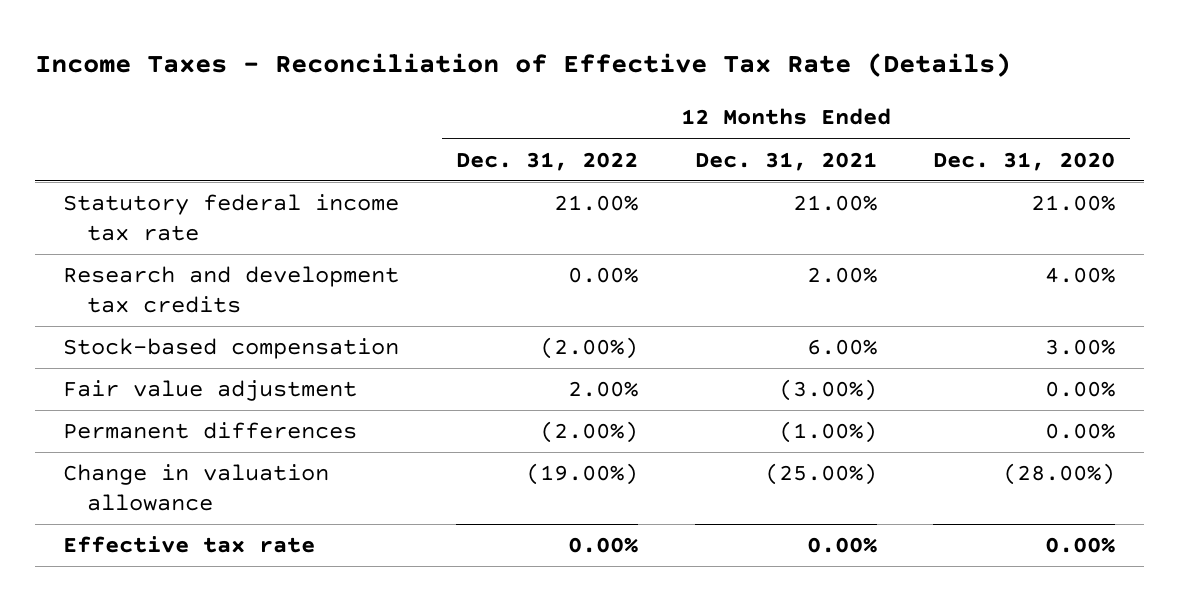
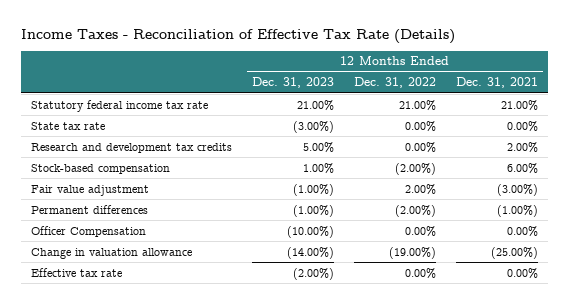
[933,151,1116,171] Dec. 31, 2020 -> none
none -> [251,77,334,89] Dec. 31, 2023
none -> [30,121,105,130] State tax rate
none -> [30,225,146,237] Officer Compensation

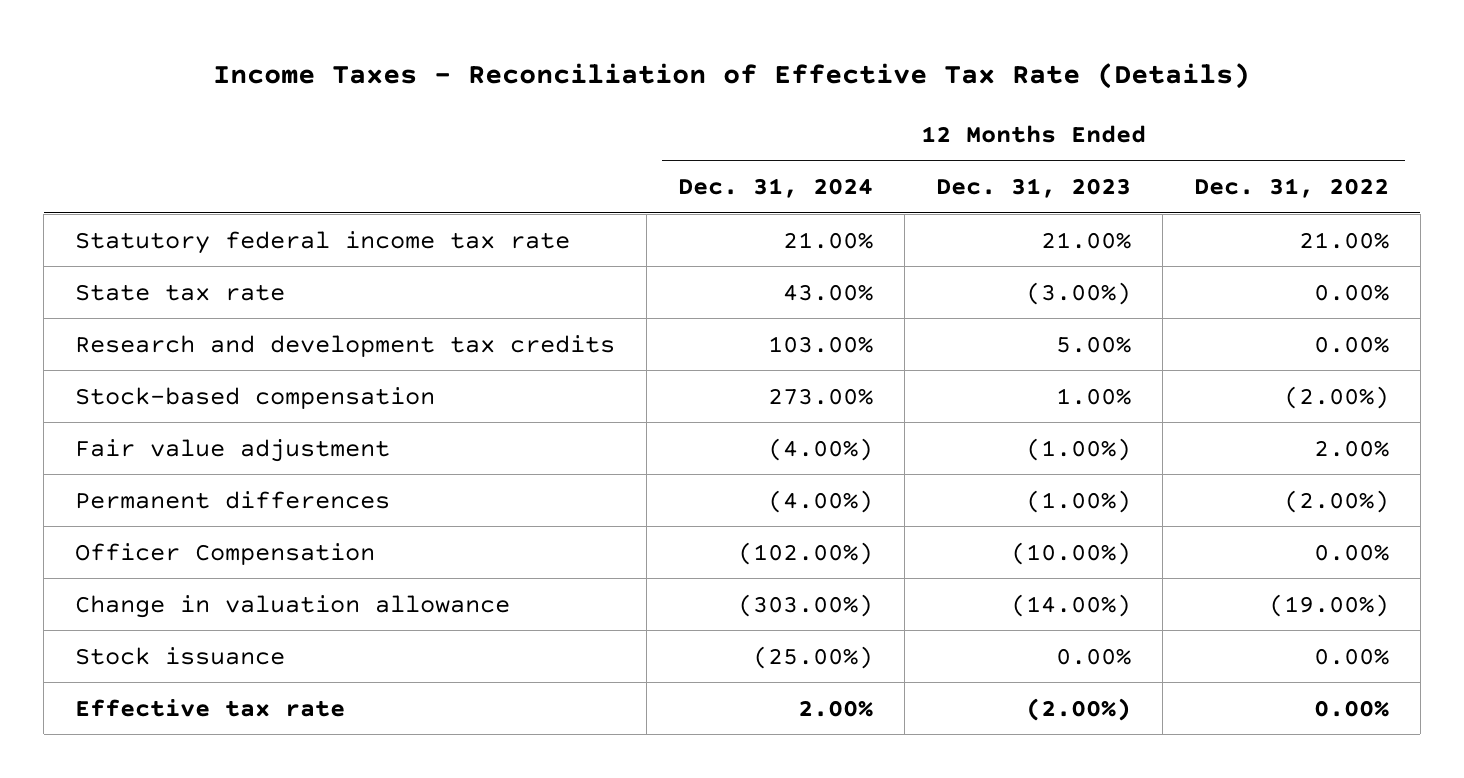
[456,77,539,89] Dec. 31, 2021 -> none
none -> [678,177,874,198] Dec. 31, 2024
none -> [75,646,286,665] Stock issuance

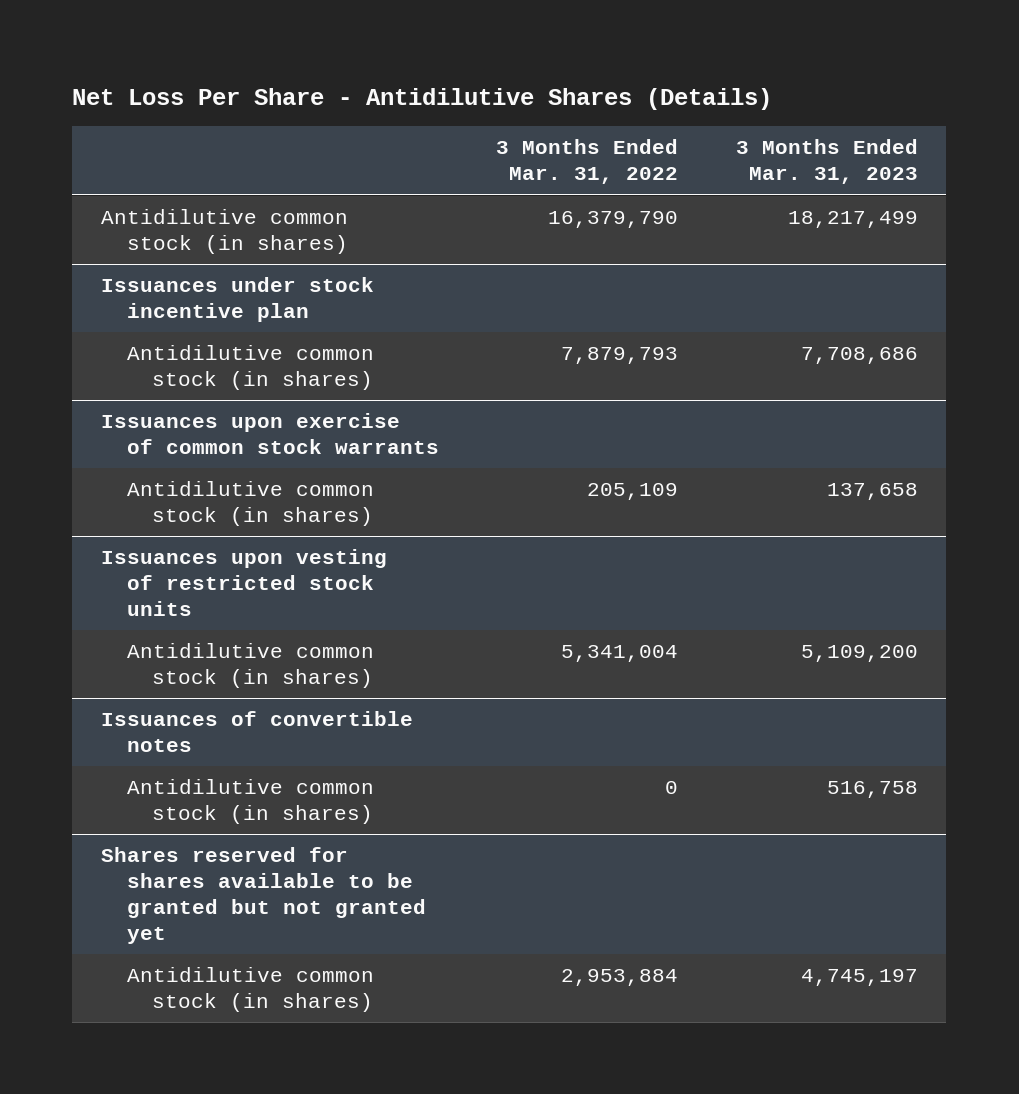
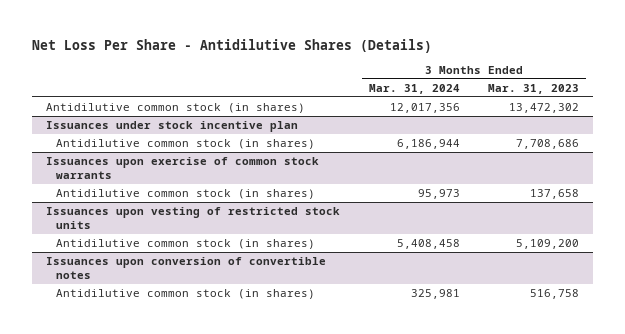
[496,139,679,185] 3 Months Ended Mar. 31, 2022 -> none
none -> [368,83,460,94] Mar. 31, 2024
[787,211,918,229] 18,217,499 -> [508,103,579,114] 13,472,302
[101,711,414,753] Issuances of convertible notes -> [46,257,327,280] Issuances upon conversion of convertible notes
[101,847,426,945] Shares reserved for shares available to be granted but not granted yet -> none
[126,967,374,1013] Antidilutive common stock (in shares) -> none

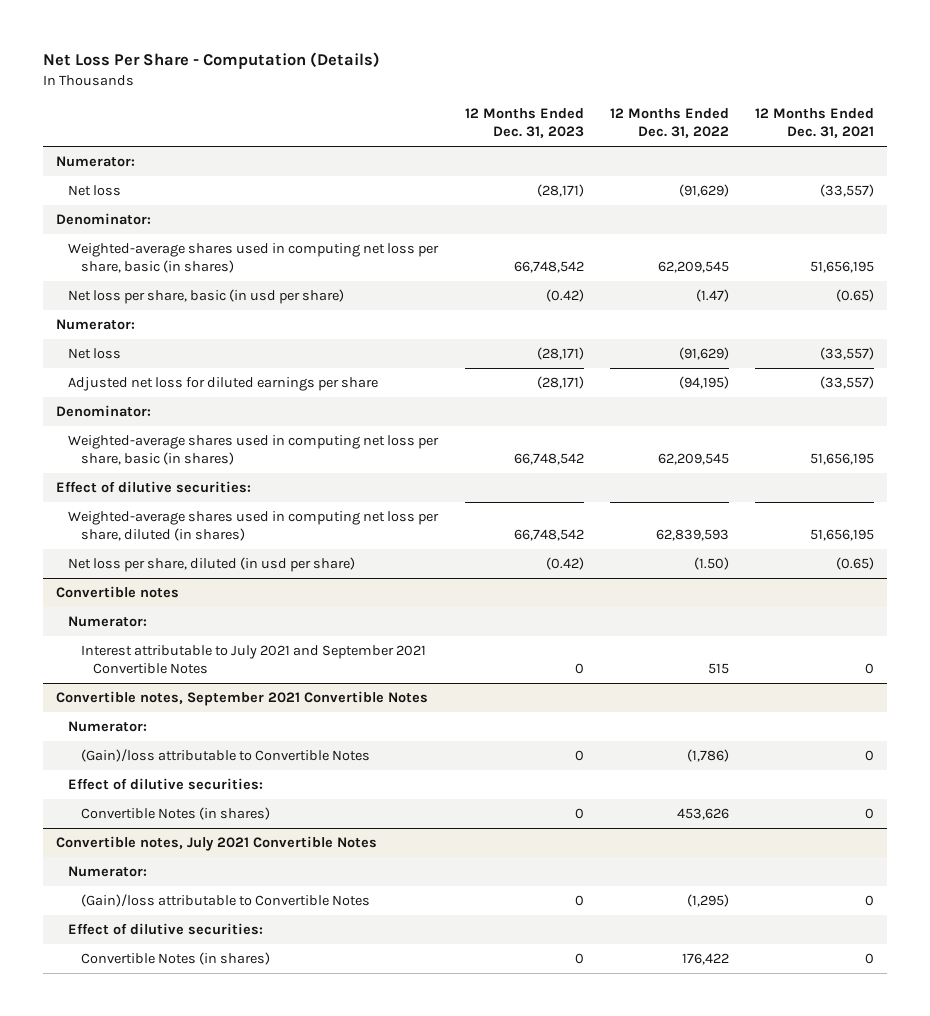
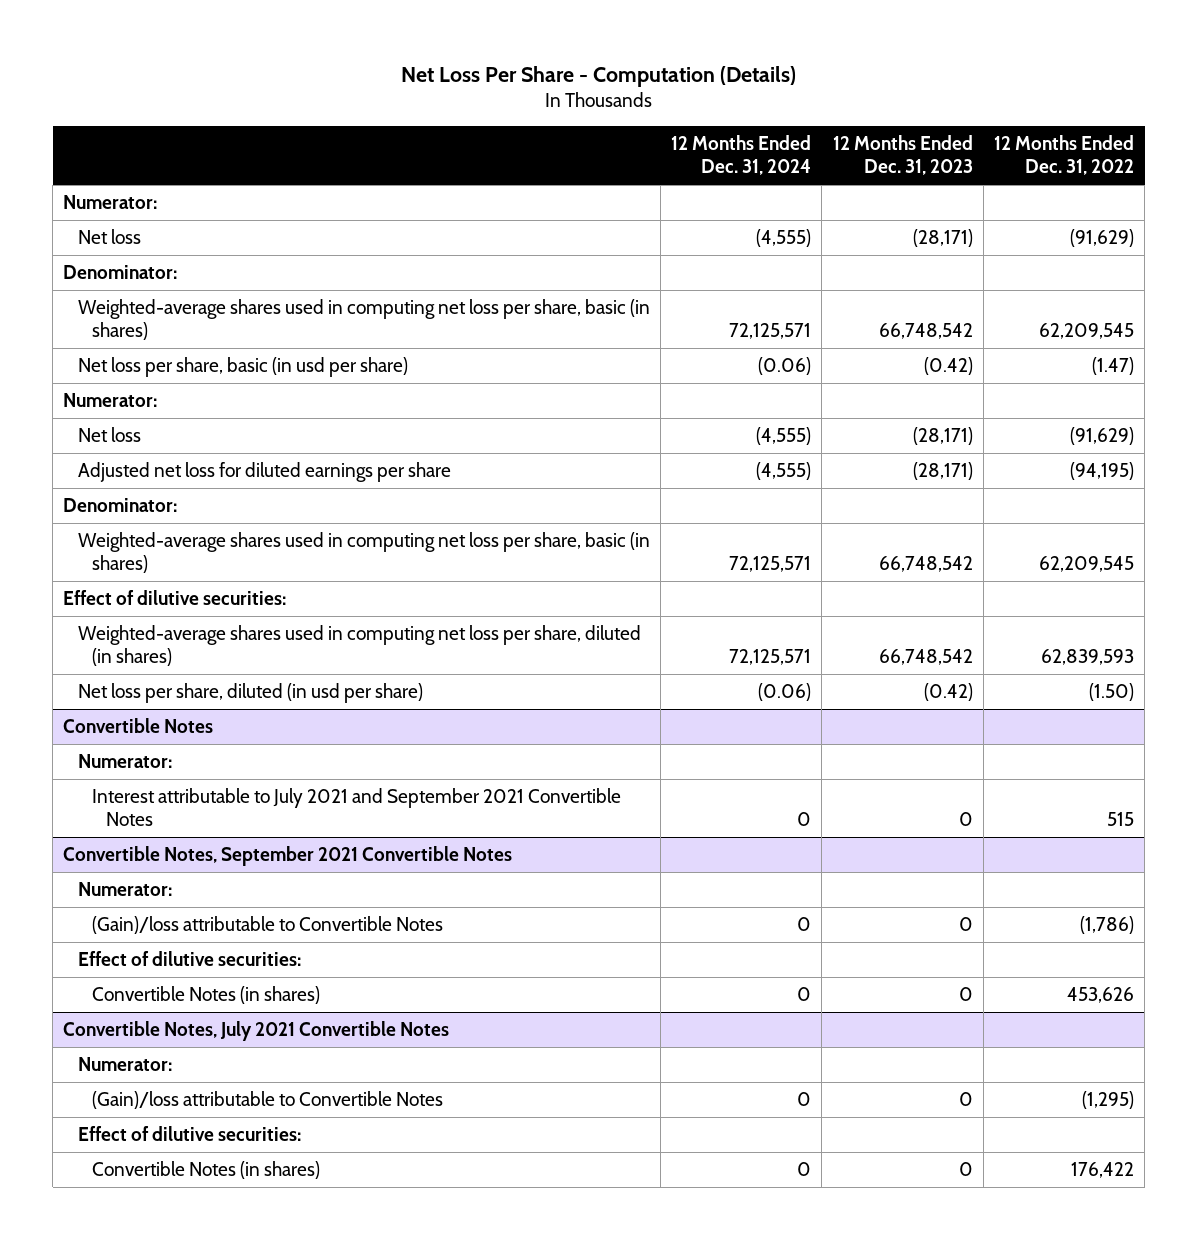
[754,108,874,139] 12 Months Ended Dec. 31, 2021 -> none
none -> [671,135,812,176] 12 Months Ended Dec. 31, 2024
[56,586,180,599] Convertible notes -> [63,717,214,733] Convertible Notes
[56,691,429,707] Convertible notes, September 2021 Convertible Notes -> [63,845,513,866] Convertible Notes, September 2021 Convertible Notes
[56,836,378,852] Convertible notes, July 2021 Convertible Notes -> [63,1020,450,1041] Convertible Notes, July 2021 Convertible Notes

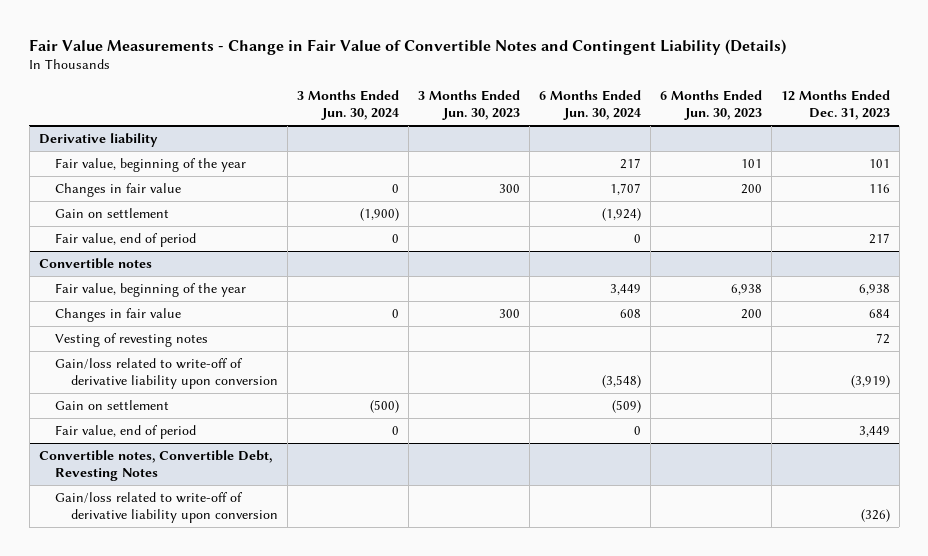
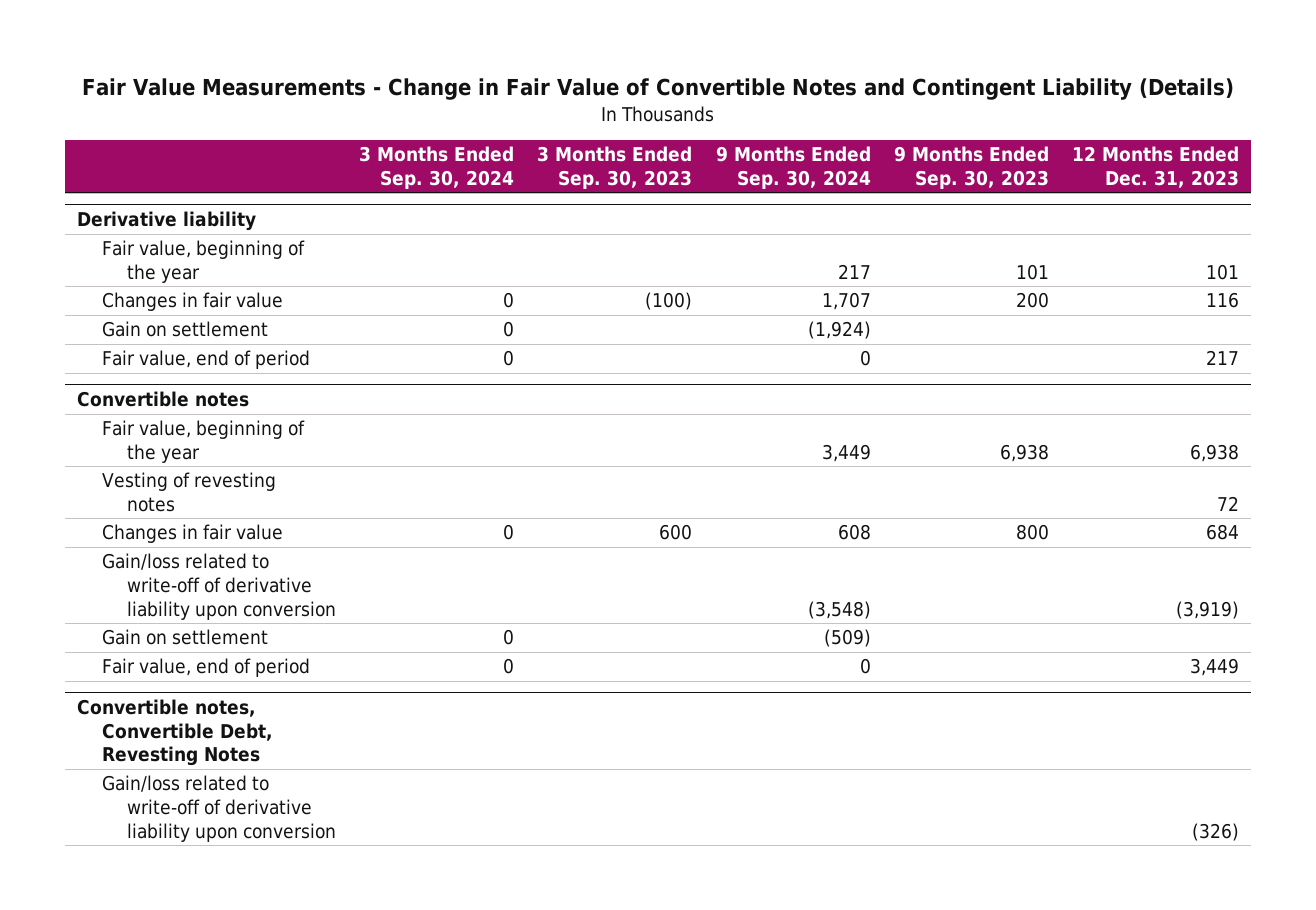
[296,90,399,121] 3 Months Ended Jun. 30, 2024 -> none
[417,90,520,121] 3 Months Ended Jun. 30, 2023 -> none
[538,90,641,121] 6 Months Ended Jun. 30, 2024 -> none
[659,90,762,121] 6 Months Ended Jun. 30, 2023 -> none
none -> [359,146,515,189] 3 Months Ended Sep. 30, 2024
none -> [537,146,693,189] 3 Months Ended Sep. 30, 2023
none -> [715,146,871,189] 9 Months Ended Sep. 30, 2024
none -> [894,146,1050,189] 9 Months Ended Sep. 30, 2023
[54,308,181,323] Changes in fair value -> [101,524,283,544] Changes in fair value

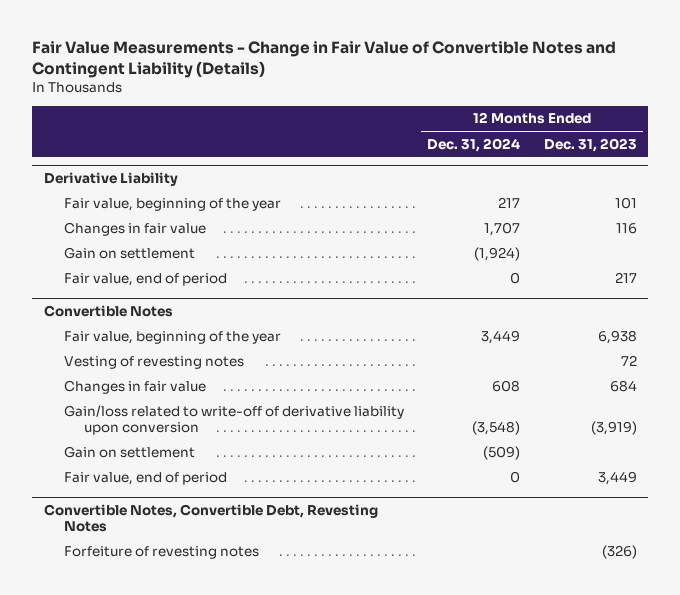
[359,146,515,189] 3 Months Ended Sep. 30, 2024 -> none
[537,146,693,189] 3 Months Ended Sep. 30, 2023 -> none
[715,146,871,189] 9 Months Ended Sep. 30, 2024 -> none
[894,146,1050,189] 9 Months Ended Sep. 30, 2023 -> none
none -> [427,137,521,152] Dec. 31, 2024
[76,211,256,232] Derivative liability -> [43,171,178,186] Derivative Liability
[76,391,249,408] Convertible notes -> [43,304,173,317] Convertible Notes
[76,699,273,767] Convertible notes, Convertible Debt, Revesting Notes -> [43,503,378,532] Convertible Notes, Convertible Debt, Revesting Notes
[101,775,336,842] Gain/loss related to write-off of derivative liability upon conversion -> [63,545,259,559] Forfeiture of revesting notes

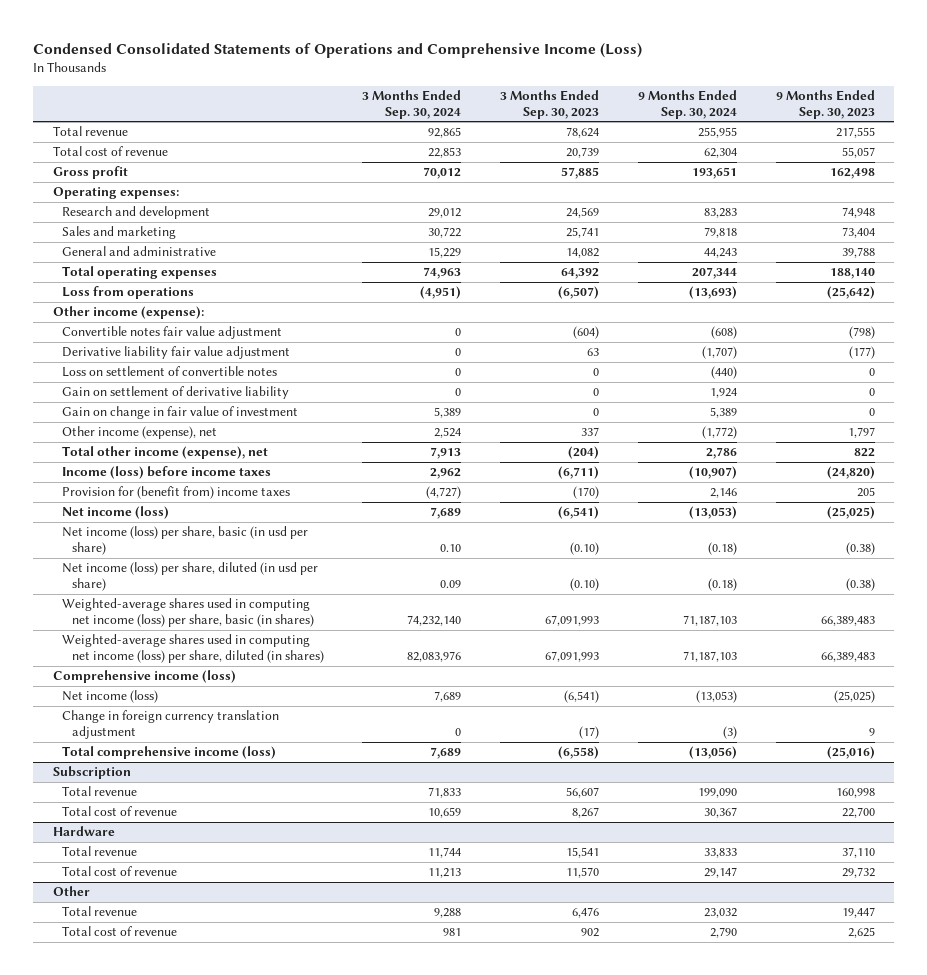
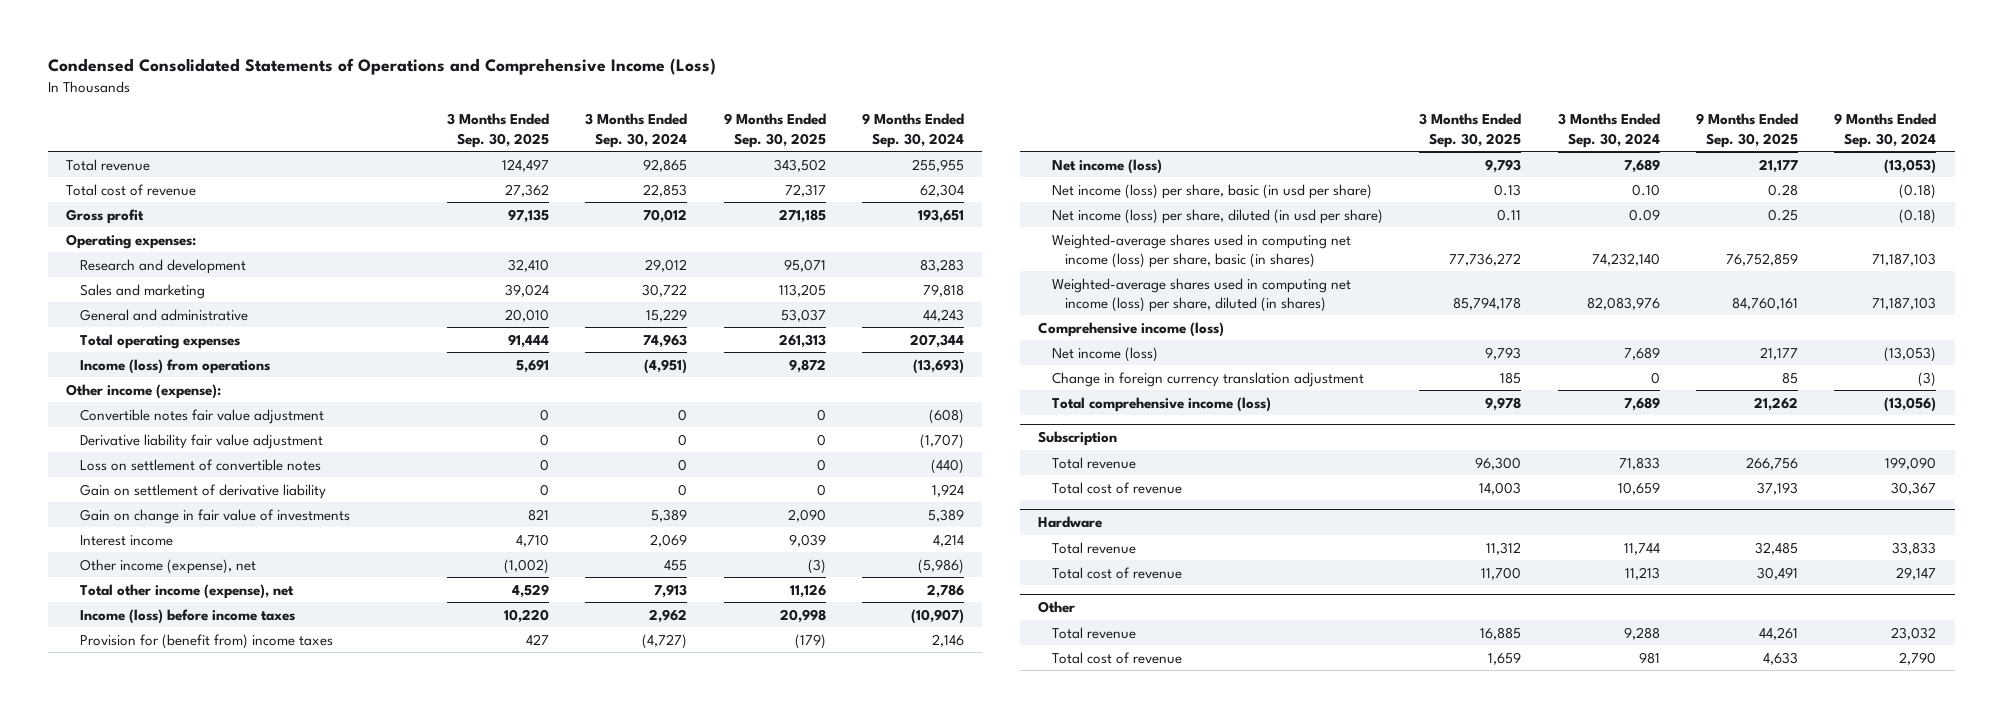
[500,89,600,119] 3 Months Ended Sep. 30, 2023 -> none
[775,89,875,119] 9 Months Ended Sep. 30, 2023 -> none
none -> [446,113,549,148] 3 Months Ended Sep. 30, 2025
none -> [723,113,826,148] 9 Months Ended Sep. 30, 2025
[62,286,195,300] Loss from operations -> [79,358,270,374] Income (loss) from operations
[62,406,299,420] Gain on change in fair value of investment -> [79,508,350,524] Gain on change in fair value of investments
none -> [79,534,173,546] Interest income
[434,427,462,439] 2,524 -> [664,559,688,571] 455
[701,426,737,440] (1,772) -> [918,558,965,574] (5,986)

